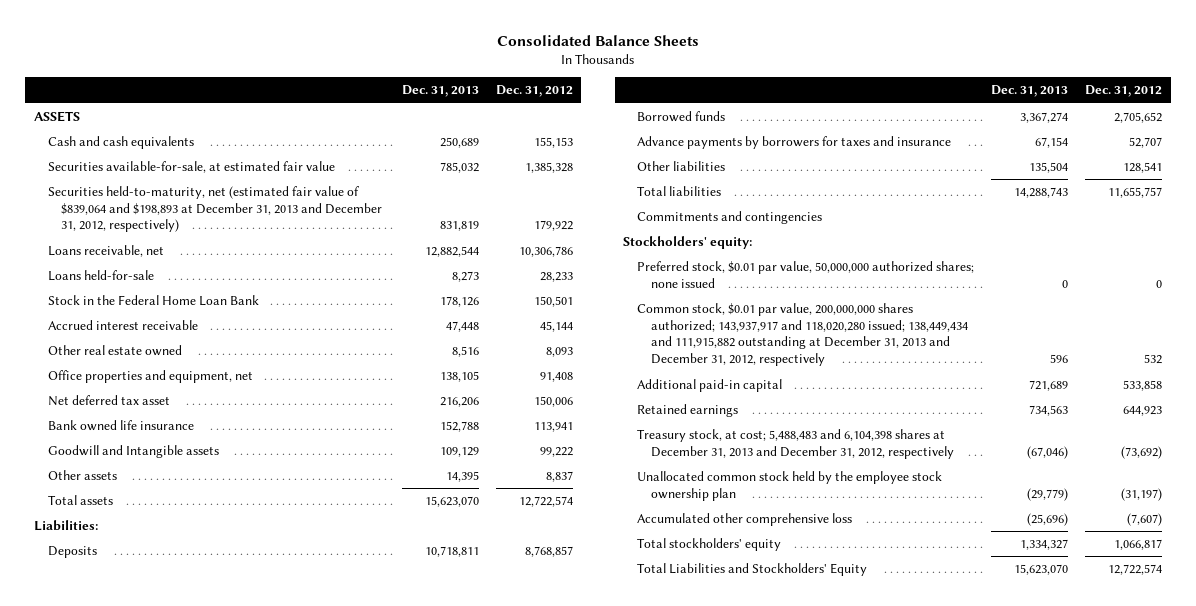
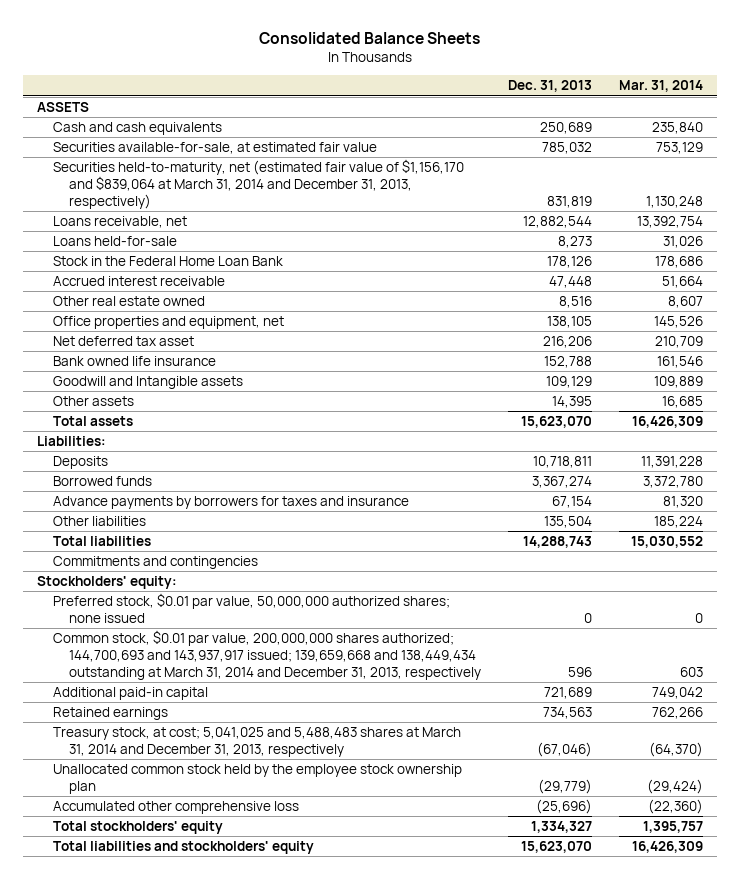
[495,85,573,98] Dec. 31, 2012 -> none
none -> [619,80,704,93] Mar. 31, 2014
[47,186,383,233] Securities held-to-maturity, net (estimated fair value of $839,064 and $198,893 at December 31, 2013 and December 31, 2012, respectively) -> [52,159,464,209] Securities held-to-maturity, net (estimated fair value of $1,156,170 and $839,064 at March 31, 2014 and December 31, 2013, respectively)
[637,303,968,367] Common stock, $0.01 par value, 200,000,000 shares authorized; 143,937,917 and 118,020,280 issued; 138,449,434 and 111,915,882 outstanding at December 31, 2013 and December 31, 2012, respectively -> [52,630,481,680] Common stock, $0.01 par value, 200,000,000 shares authorized; 144,700,693 and 143,937,917 issued; 139,659,668 and 138,449,434 outstanding at March 31, 2014 and December 31, 2013, respectively
[637,429,954,459] Treasury stock, at cost; 5,488,483 and 6,104,398 shares at December 31, 2013 and December 31, 2012, respectively -> [52,727,461,758] Treasury stock, at cost; 5,041,025 and 5,488,483 shares at March 31, 2014 and December 31, 2013, respectively
[637,563,868,577] Total Liabilities and Stockholders' Equity -> [52,841,314,855] Total liabilities and stockholders' equity

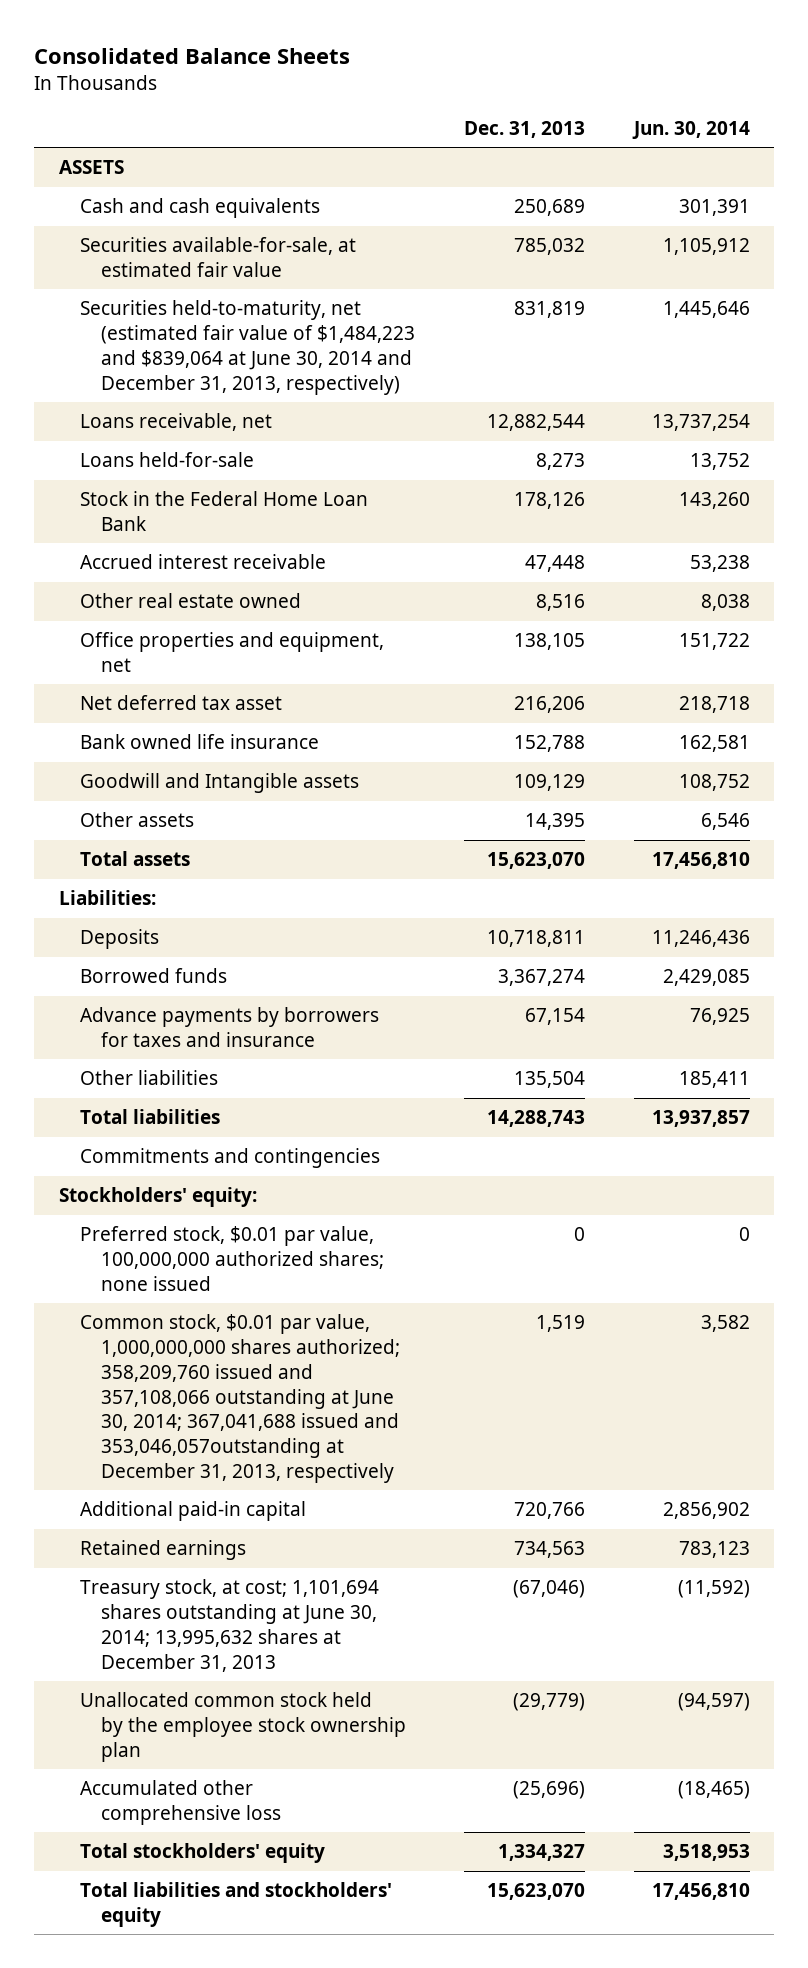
[619,80,704,93] Mar. 31, 2014 -> none
none -> [631,120,750,139] Jun. 30, 2014
[52,159,464,209] Securities held-to-maturity, net (estimated fair value of $1,156,170 and $839,064 at March 31, 2014 and December 31, 2013, respectively) -> [79,300,416,395] Securities held-to-maturity, net (estimated fair value of $1,484,223 and $839,064 at June 30, 2014 and December 31, 2013, respectively)
[52,593,450,624] Preferred stock, $0.01 par value, 50,000,000 authorized shares; none issued -> [79,1226,385,1291] Preferred stock, $0.01 par value, 100,000,000 authorized shares; none issued
[52,630,481,680] Common stock, $0.01 par value, 200,000,000 shares authorized; 144,700,693 and 143,937,917 issued; 139,659,668 and 138,449,434 outstanding at March 31, 2014 and December 31, 2013, respectively -> [79,1314,401,1483] Common stock, $0.01 par value, 1,000,000,000 shares authorized; 358,209,760 issued and 357,108,066 outstanding at June 30, 2014; 367,041,688 issued and 353,046,057outstanding at December 31, 2013, respectively
[567,666,592,677] 596 -> [535,1315,585,1333] 1,519
[543,687,592,700] 721,689 -> [513,1502,585,1520] 720,766
[52,727,461,758] Treasury stock, at cost; 5,041,025 and 5,488,483 shares at March 31, 2014 and December 31, 2013, respectively -> [79,1579,379,1672] Treasury stock, at cost; 1,101,694 shares outstanding at June 30, 2014; 13,995,632 shares at December 31, 2013

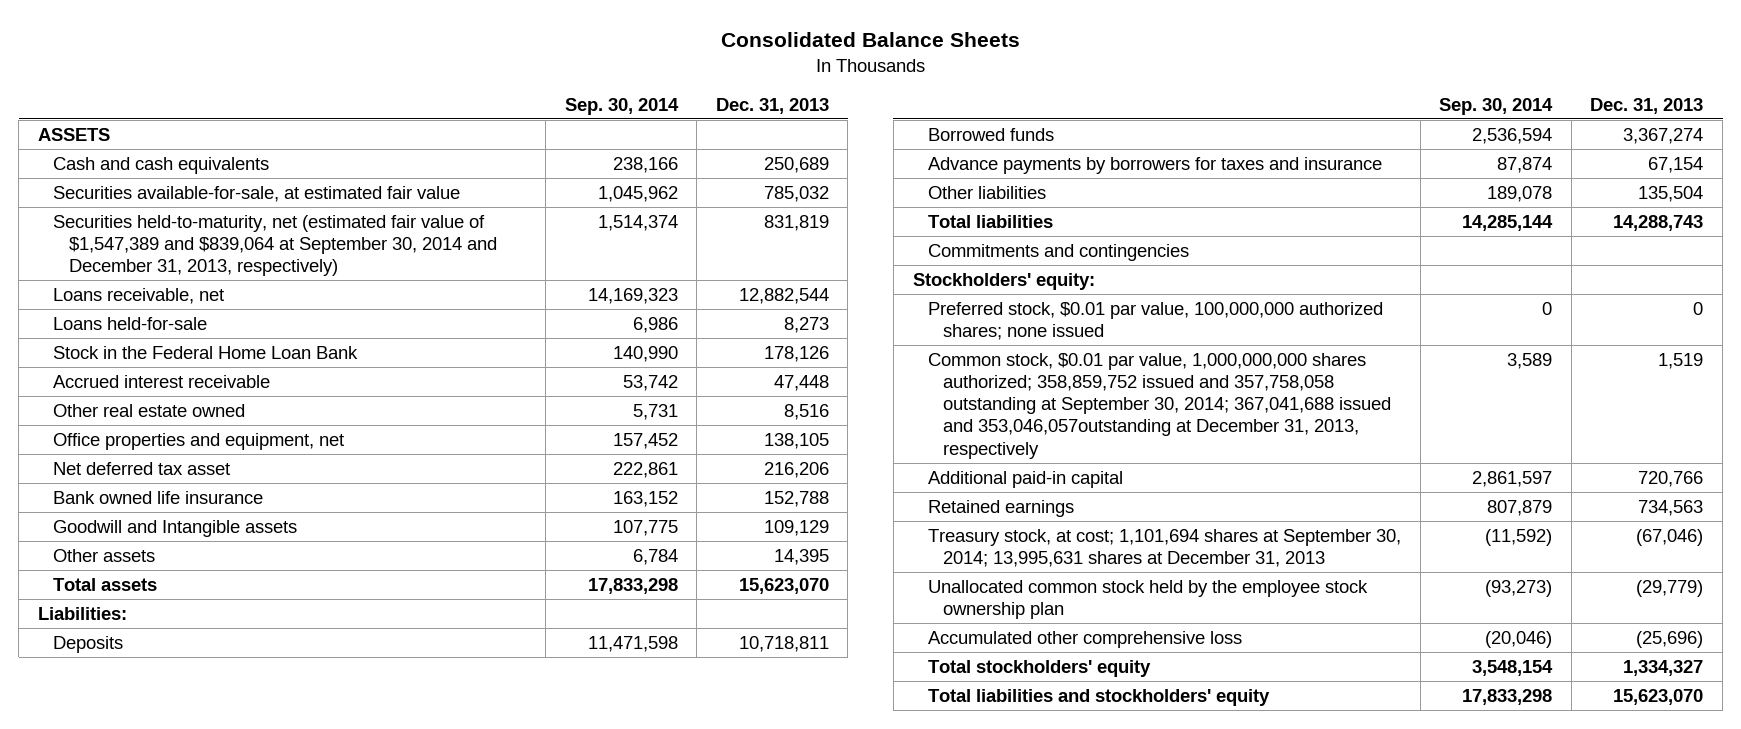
[631,120,750,139] Jun. 30, 2014 -> none
none -> [564,97,679,115] Sep. 30, 2014
[79,300,416,395] Securities held-to-maturity, net (estimated fair value of $1,484,223 and $839,064 at June 30, 2014 and December 31, 2013, respectively) -> [53,214,497,277] Securities held-to-maturity, net (estimated fair value of $1,547,389 and $839,064 at September 30, 2014 and December 31, 2013, respectively)
[79,1314,401,1483] Common stock, $0.01 par value, 1,000,000,000 shares authorized; 358,209,760 issued and 357,108,066 outstanding at June 30, 2014; 367,041,688 issued and 353,046,057outstanding at December 31, 2013, respectively -> [927,352,1392,459] Common stock, $0.01 par value, 1,000,000,000 shares authorized; 358,859,752 issued and 357,758,058 outstanding at September 30, 2014; 367,041,688 issued and 353,046,057outstanding at December 31, 2013, respectively
[79,1579,379,1672] Treasury stock, at cost; 1,101,694 shares outstanding at June 30, 2014; 13,995,632 shares at December 31, 2013 -> [927,528,1401,567] Treasury stock, at cost; 1,101,694 shares at September 30, 2014; 13,995,631 shares at December 31, 2013

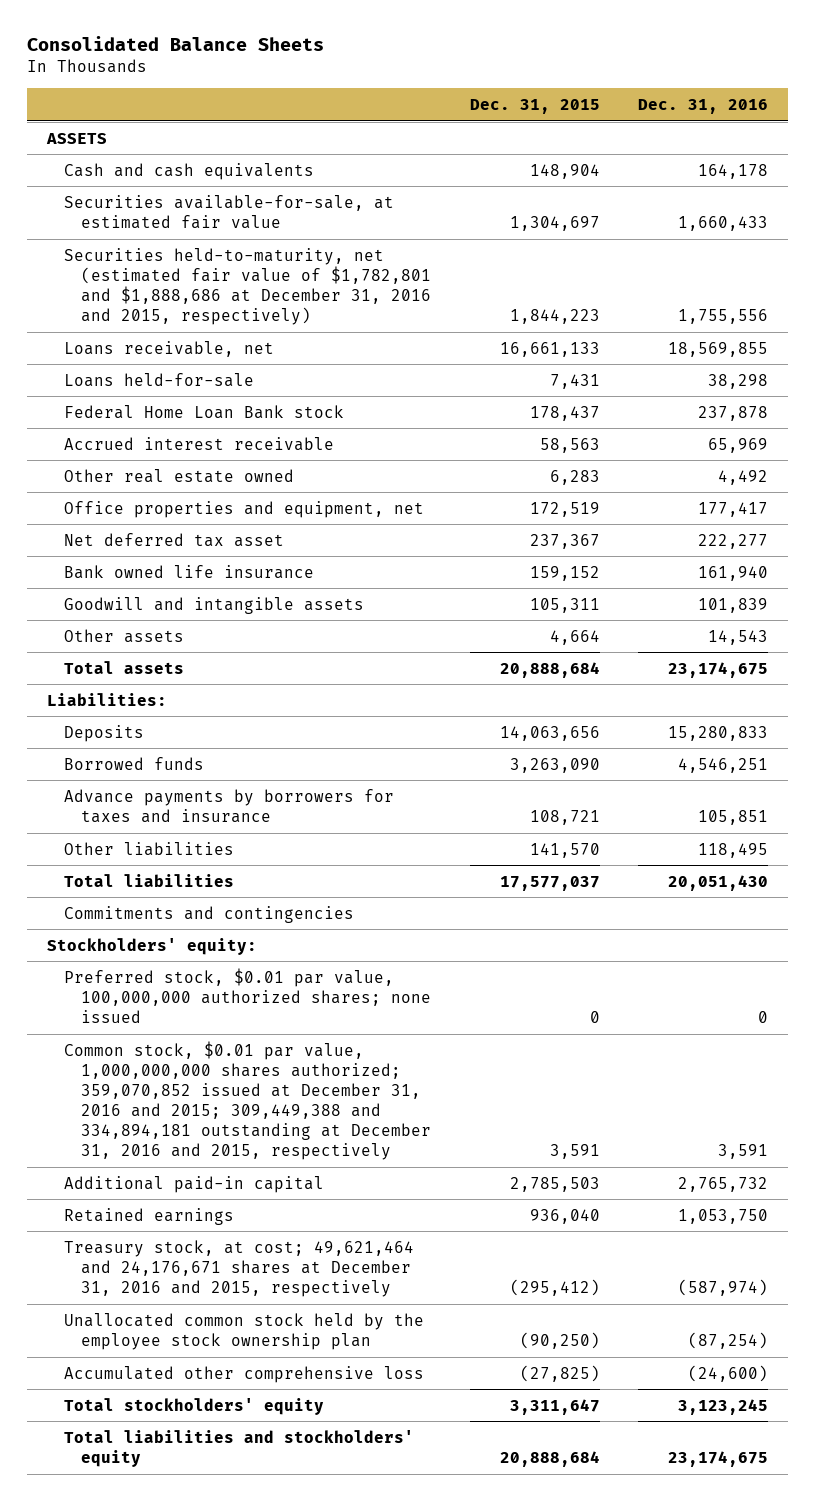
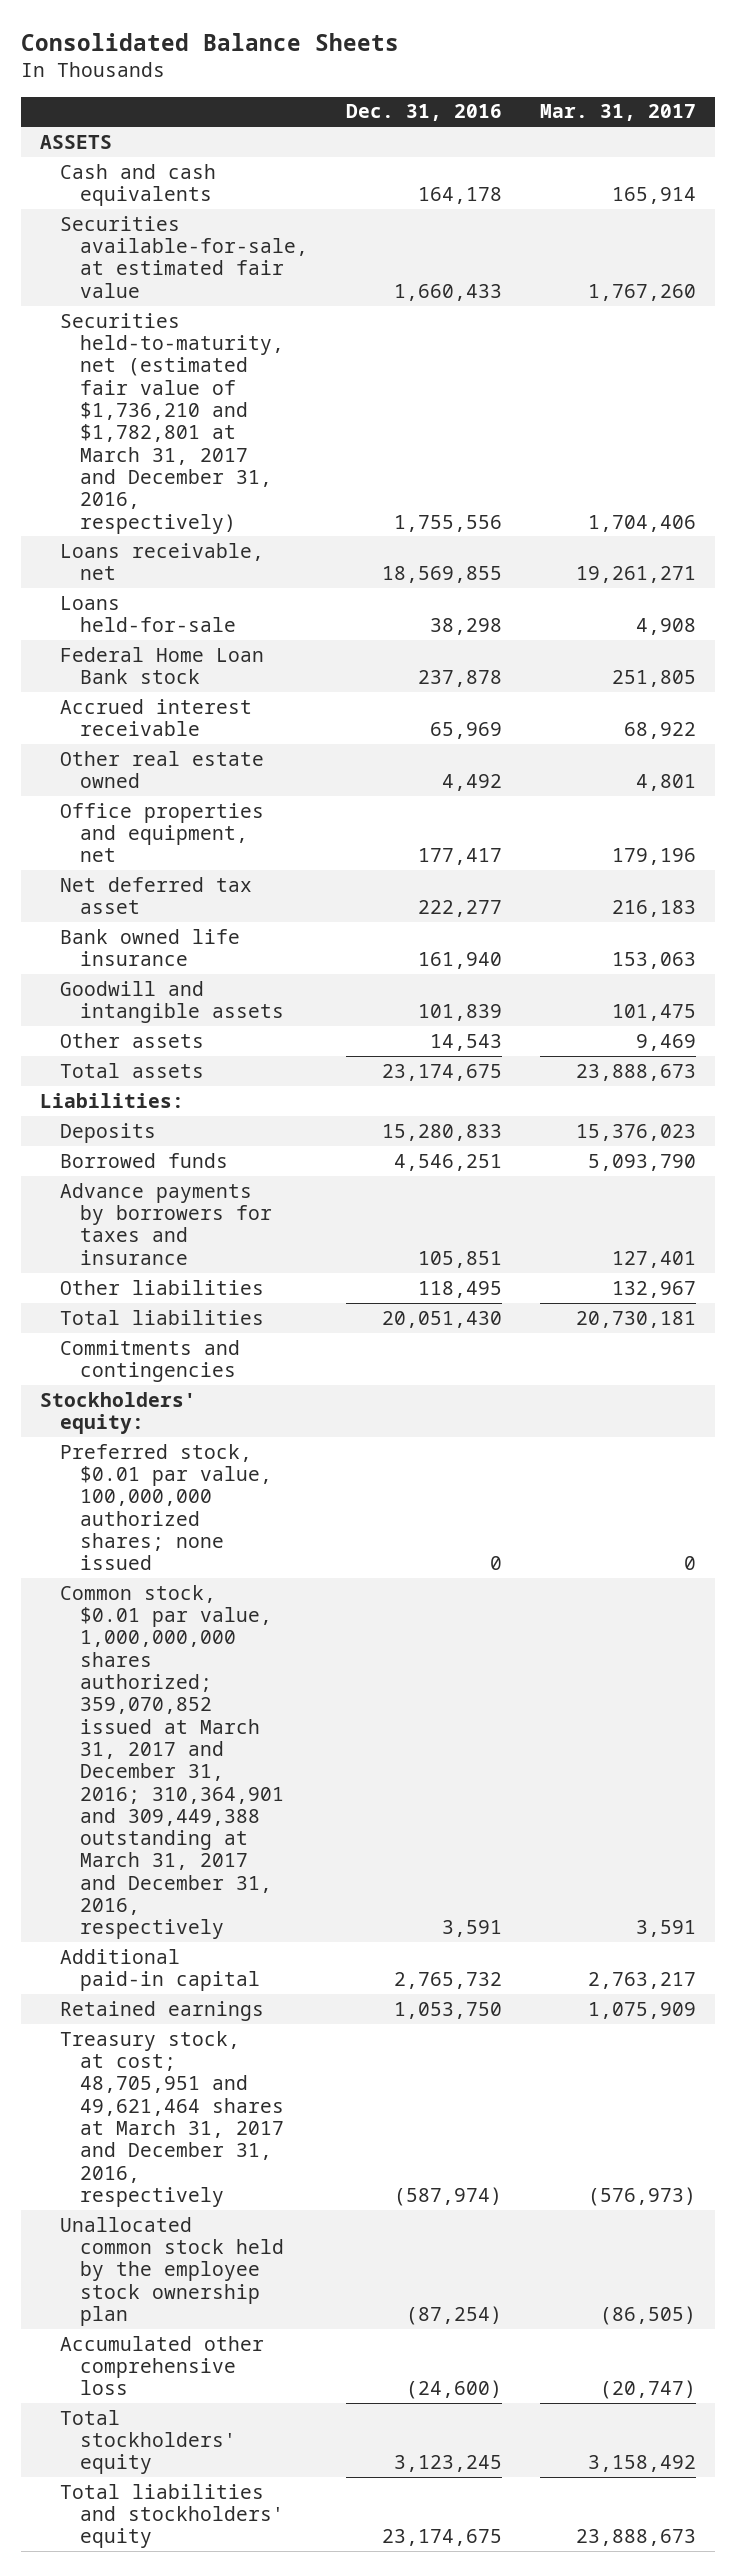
[469,98,600,114] Dec. 31, 2015 -> none
none -> [540,104,697,122] Mar. 31, 2017
[63,247,431,326] Securities held-to-maturity, net (estimated fair value of $1,782,801 and $1,888,686 at December 31, 2016 and 2015, respectively) -> [59,312,284,534] Securities held-to-maturity, net (estimated fair value of $1,736,210 and $1,782,801 at March 31, 2017 and December 31, 2016, respectively)
[63,1040,431,1161] Common stock, $0.01 par value, 1,000,000,000 shares authorized; 359,070,852 issued at December 31, 2016 and 2015; 309,449,388 and 334,894,181 outstanding at December 31, 2016 and 2015, respectively -> [59,1584,284,1940] Common stock, $0.01 par value, 1,000,000,000 shares authorized; 359,070,852 issued at March 31, 2017 and December 31, 2016; 310,364,901 and 309,449,388 outstanding at March 31, 2017 and December 31, 2016, respectively
[63,1239,414,1297] Treasury stock, at cost; 49,621,464 and 24,176,671 shares at December 31, 2016 and 2015, respectively -> [59,2030,284,2207] Treasury stock, at cost; 48,705,951 and 49,621,464 shares at March 31, 2017 and December 31, 2016, respectively

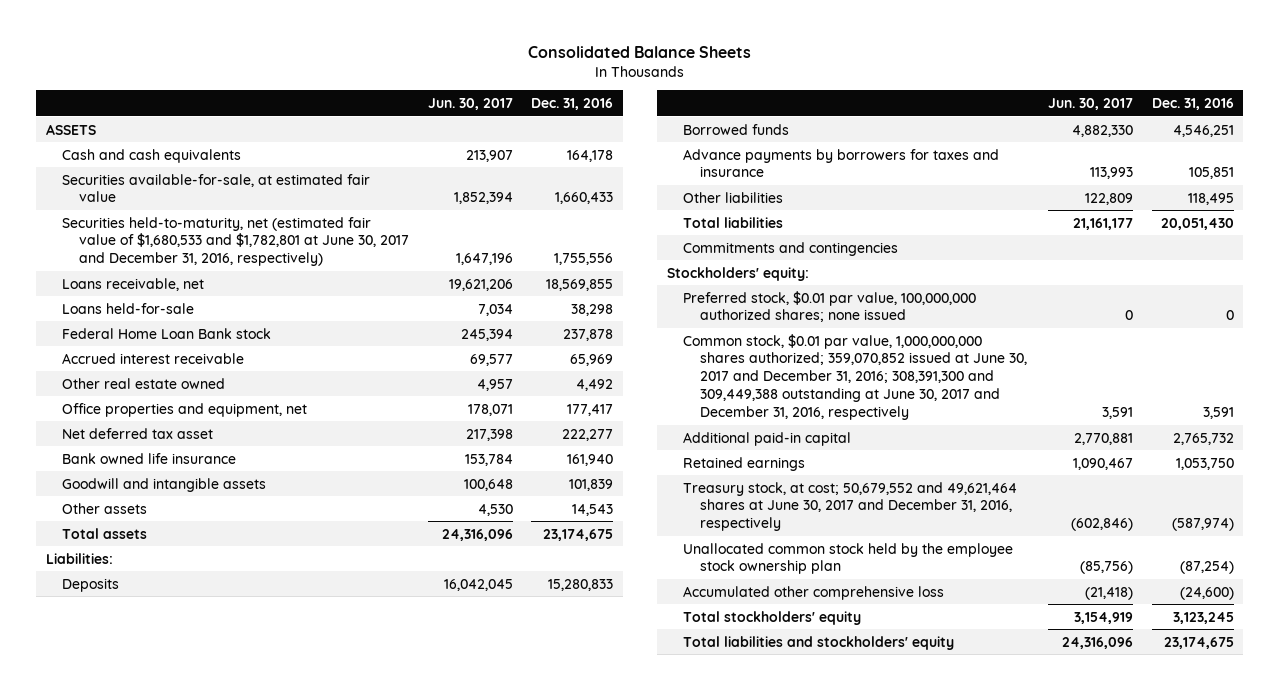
[540,104,697,122] Mar. 31, 2017 -> none
none -> [427,97,513,110] Jun. 30, 2017
[59,312,284,534] Securities held-to-maturity, net (estimated fair value of $1,736,210 and $1,782,801 at March 31, 2017 and December 31, 2016, respectively) -> [62,216,410,267] Securities held-to-maturity, net (estimated fair value of $1,680,533 and $1,782,801 at June 30, 2017 and December 31, 2016, respectively)
[59,1584,284,1940] Common stock, $0.01 par value, 1,000,000,000 shares authorized; 359,070,852 issued at March 31, 2017 and December 31, 2016; 310,364,901 and 309,449,388 outstanding at March 31, 2017 and December 31, 2016, respectively -> [683,333,1027,420] Common stock, $0.01 par value, 1,000,000,000 shares authorized; 359,070,852 issued at June 30, 2017 and December 31, 2016; 308,391,300 and 309,449,388 outstanding at June 30, 2017 and December 31, 2016, respectively
[59,2030,284,2207] Treasury stock, at cost; 48,705,951 and 49,621,464 shares at March 31, 2017 and December 31, 2016, respectively -> [683,481,1018,532] Treasury stock, at cost; 50,679,552 and 49,621,464 shares at June 30, 2017 and December 31, 2016, respectively

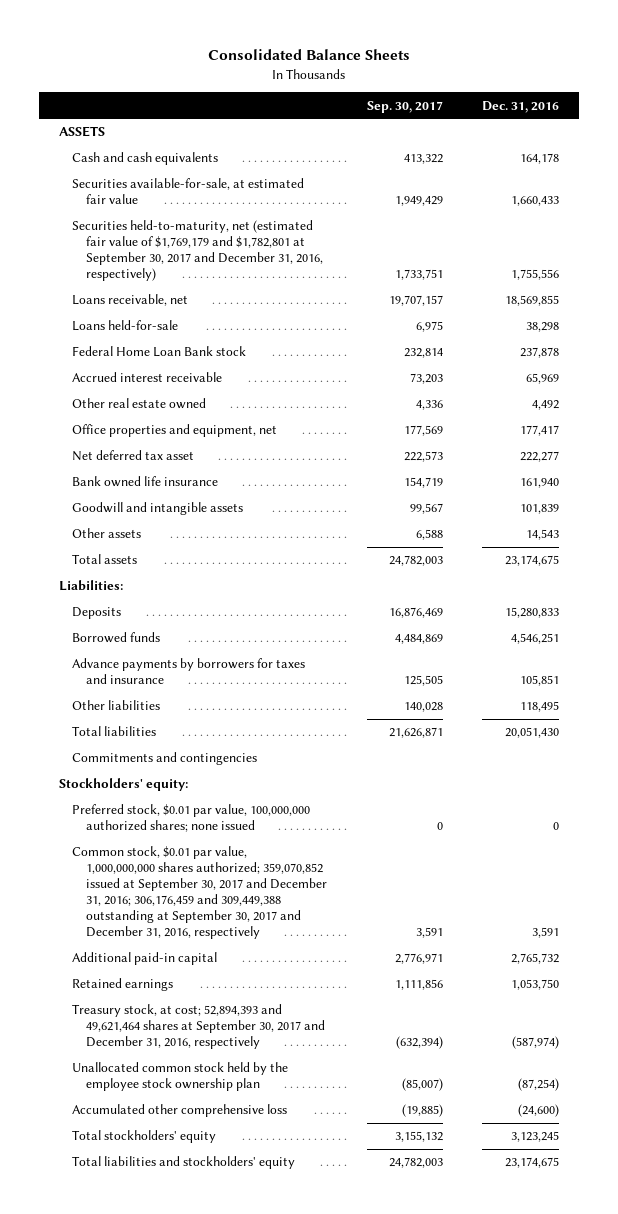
[427,97,513,110] Jun. 30, 2017 -> none
none -> [366,100,443,113] Sep. 30, 2017
[62,216,410,267] Securities held-to-maturity, net (estimated fair value of $1,680,533 and $1,782,801 at June 30, 2017 and December 31, 2016, respectively) -> [72,220,324,282] Securities held-to-maturity, net (estimated fair value of $1,769,179 and $1,782,801 at September 30, 2017 and December 31, 2016, respectively)
[683,333,1027,420] Common stock, $0.01 par value, 1,000,000,000 shares authorized; 359,070,852 issued at June 30, 2017 and December 31, 2016; 308,391,300 and 309,449,388 outstanding at June 30, 2017 and December 31, 2016, respectively -> [72,846,328,940] Common stock, $0.01 par value, 1,000,000,000 shares authorized; 359,070,852 issued at September 30, 2017 and December 31, 2016; 306,176,459 and 309,449,388 outstanding at September 30, 2017 and December 31, 2016, respectively
[683,481,1018,532] Treasury stock, at cost; 50,679,552 and 49,621,464 shares at June 30, 2017 and December 31, 2016, respectively -> [72,1004,326,1050] Treasury stock, at cost; 52,894,393 and 49,621,464 shares at September 30, 2017 and December 31, 2016, respectively

